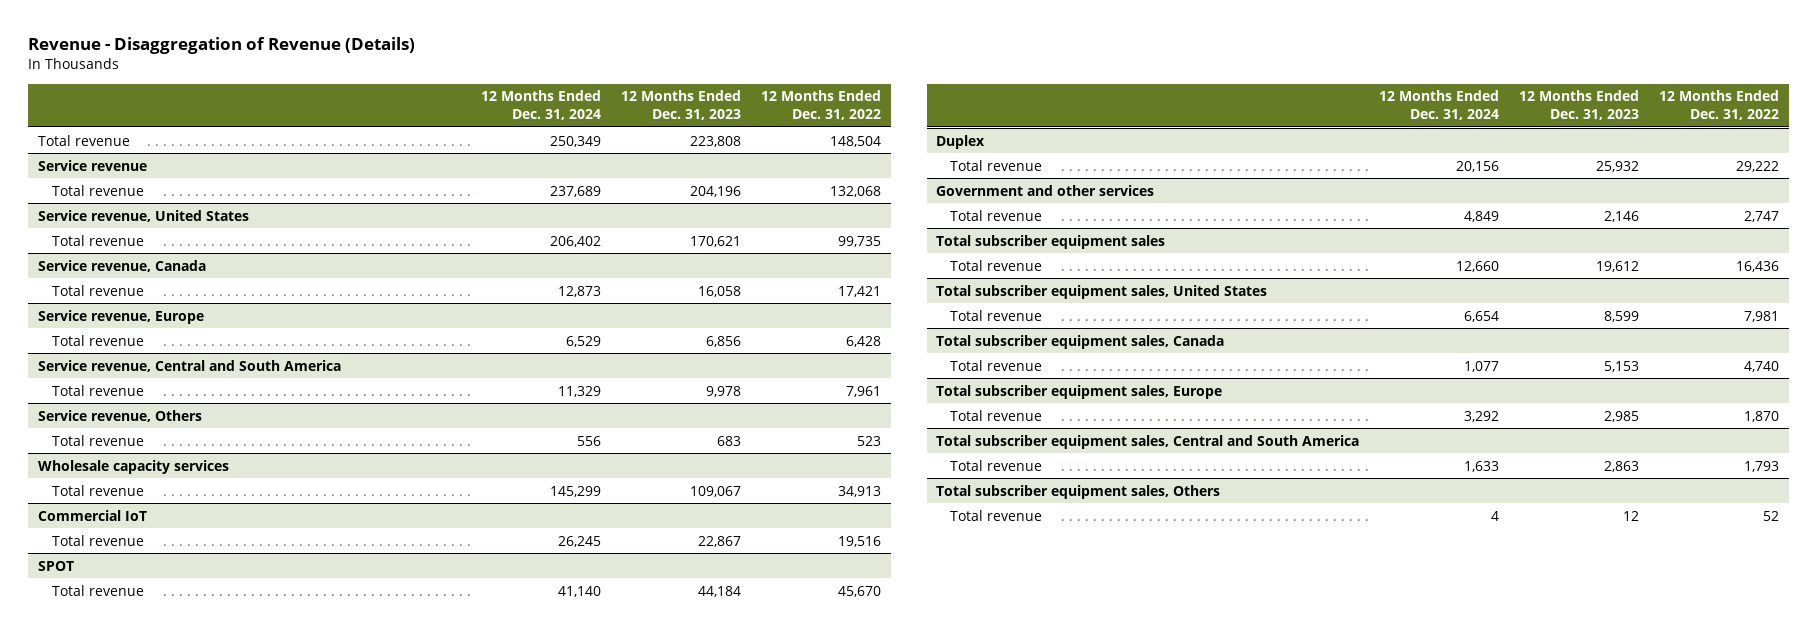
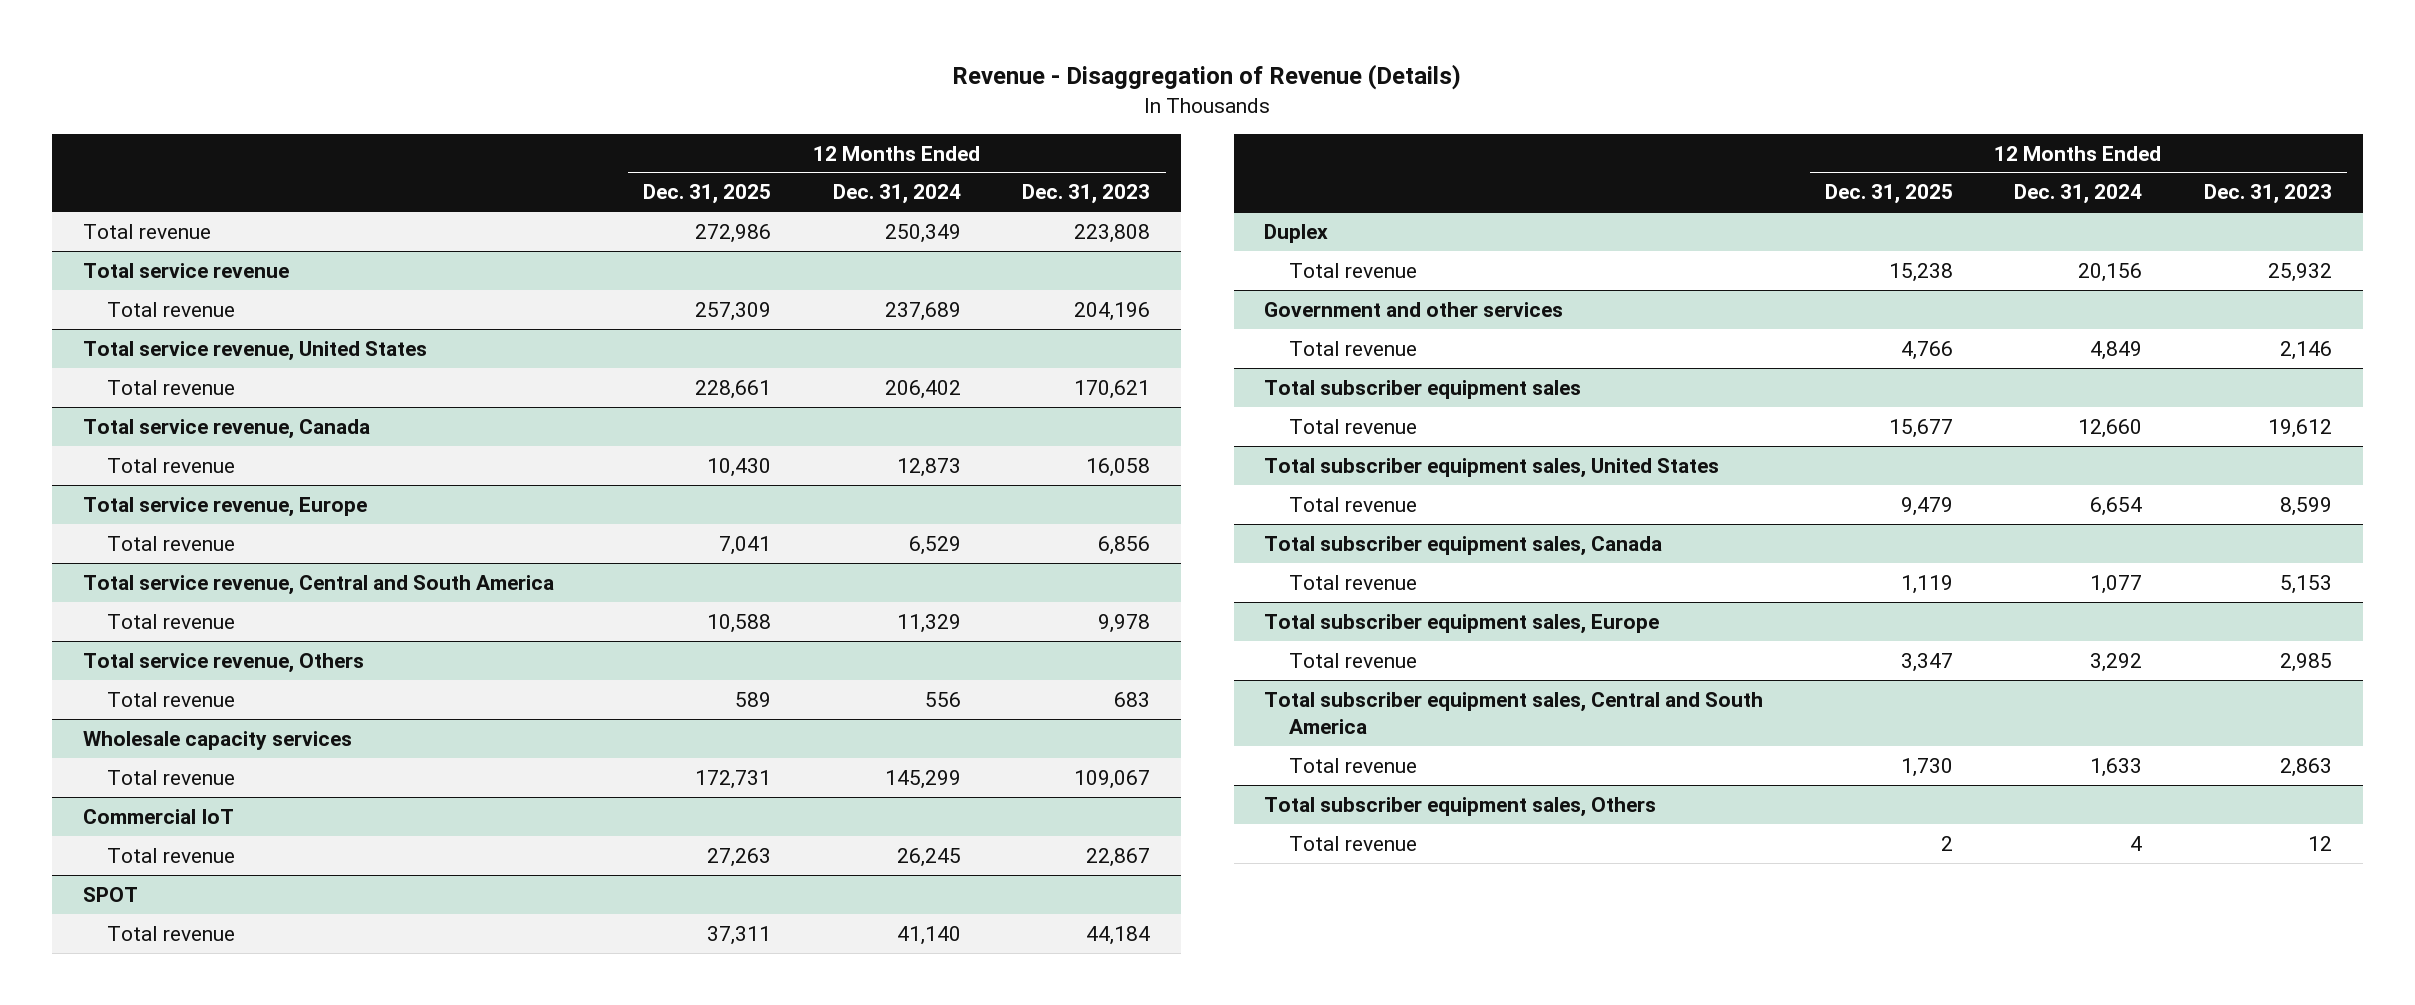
[761,90,882,121] 12 Months Ended Dec. 31, 2022 -> none
none -> [643,184,772,205] Dec. 31, 2025
[38,159,148,171] Service revenue -> [82,262,289,278] Total service revenue
[38,209,250,222] Service revenue, United States -> [82,340,427,361] Total service revenue, United States
[38,259,207,272] Service revenue, Canada -> [82,418,370,439] Total service revenue, Canada
[38,309,205,324] Service revenue, Europe -> [82,496,367,517] Total service revenue, Europe
[38,359,342,372] Service revenue, Central and South America -> [82,574,554,595] Total service revenue, Central and South America
[38,409,203,422] Service revenue, Others -> [82,652,364,673] Total service revenue, Others

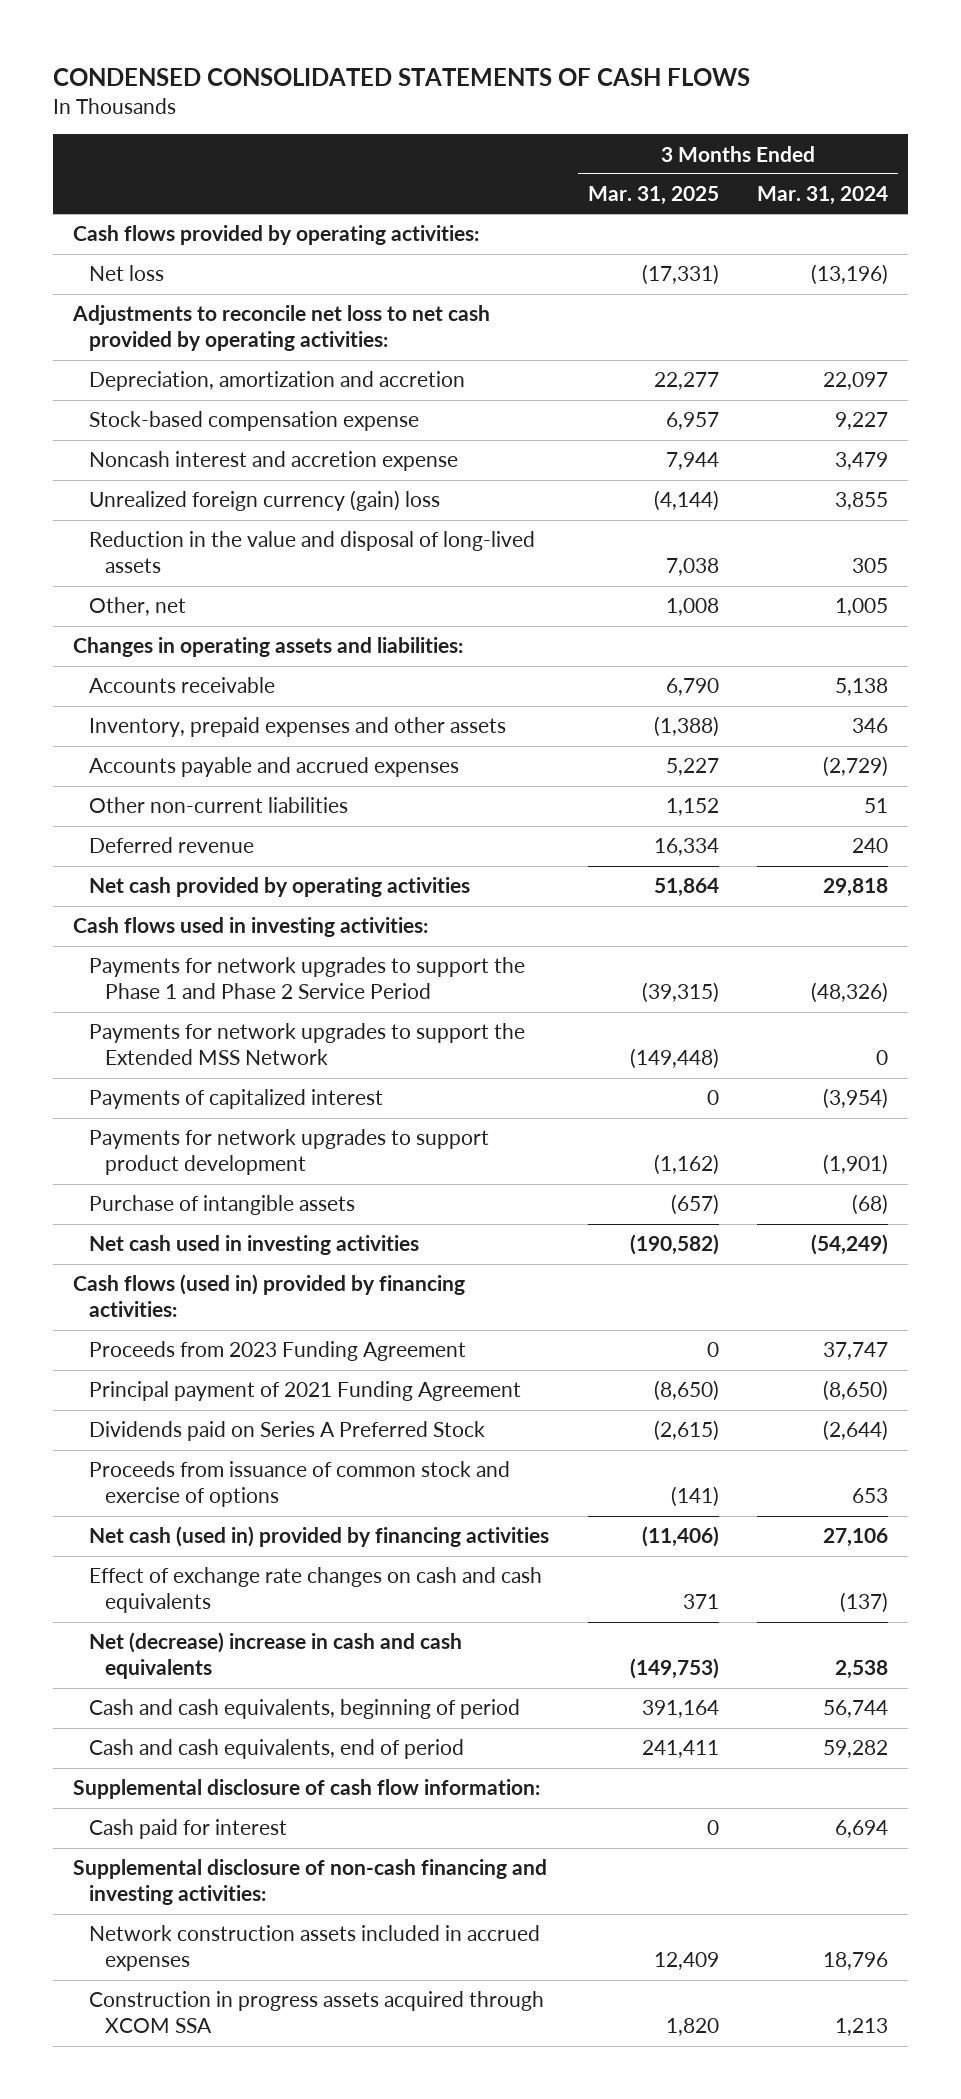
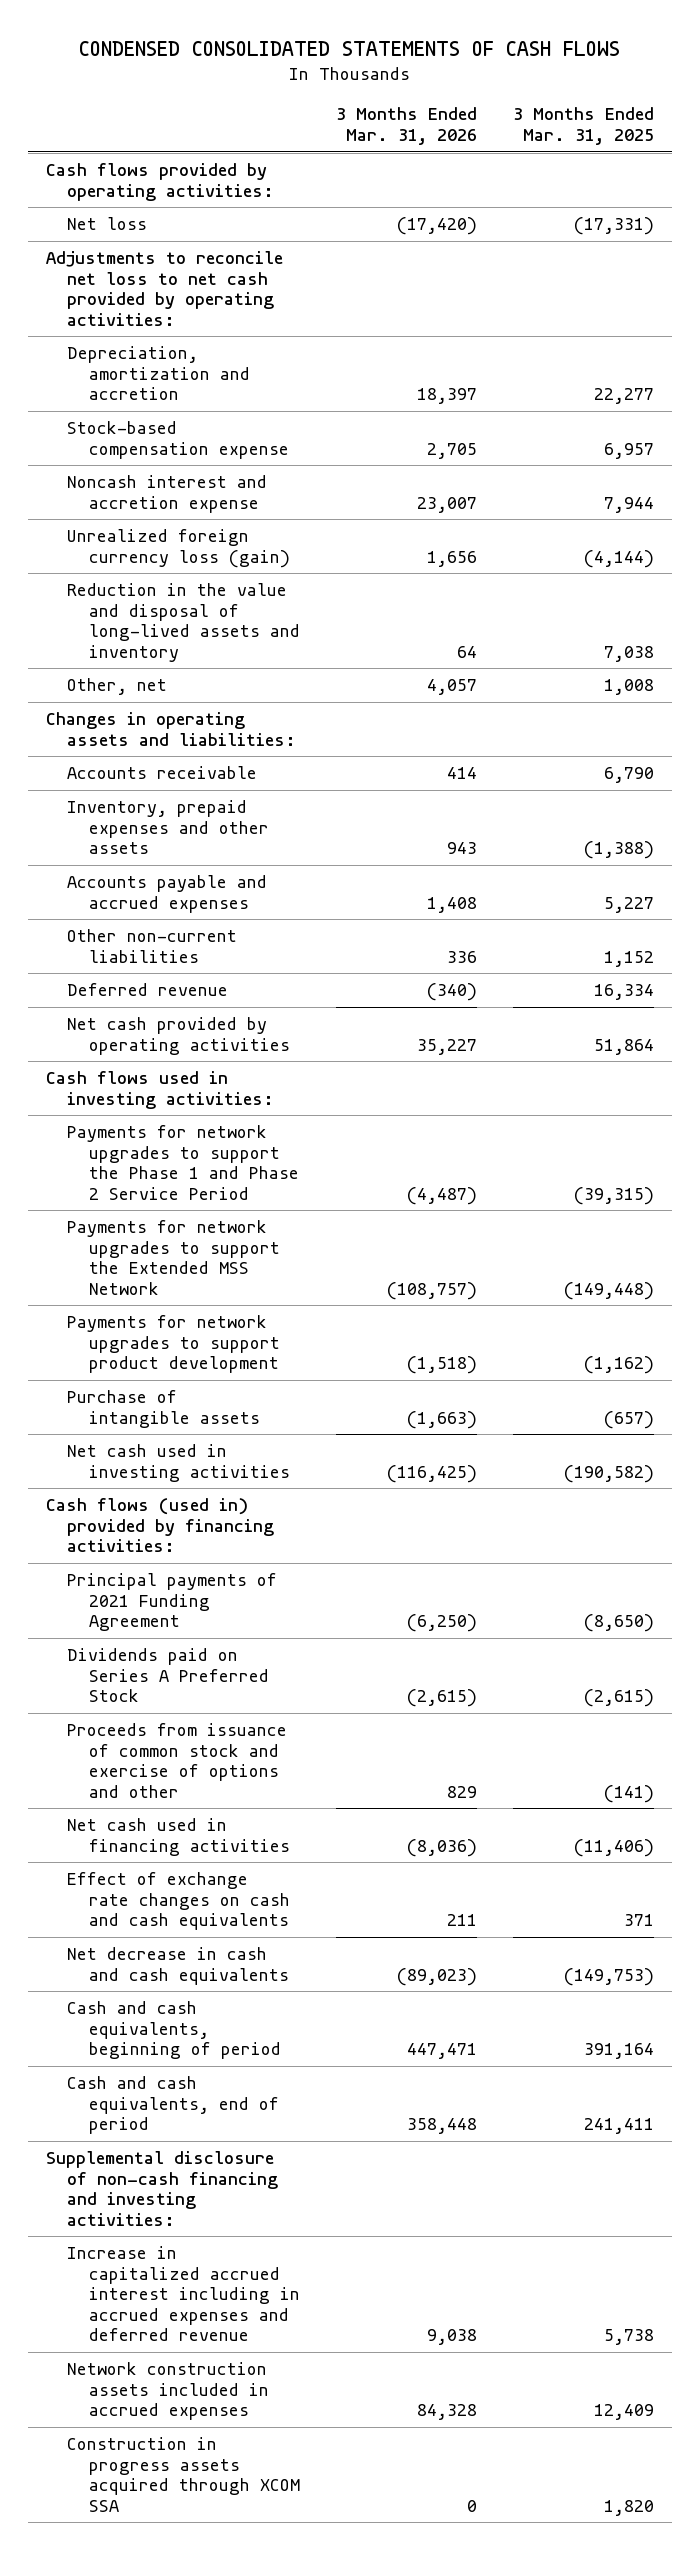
[757,186,889,206] Mar. 31, 2024 -> none
none -> [335,107,477,145] 3 Months Ended Mar. 31, 2026
[88,490,440,512] Unrealized foreign currency (gain) loss -> [67,528,290,568] Unrealized foreign currency loss (gain)
[88,531,535,574] Reduction in the value and disposal of long-lived assets -> [67,582,300,662] Reduction in the value and disposal of long-lived assets and inventory
[88,1089,383,1110] Payments of capitalized interest -> none
[88,1341,466,1362] Proceeds from 2023 Funding Agreement -> none
[88,1381,521,1402] Principal payment of 2021 Funding Agreement -> [67,1572,278,1632] Principal payments of 2021 Funding Agreement
[88,1461,510,1508] Proceeds from issuance of common stock and exercise of options -> [67,1722,288,1798] Proceeds from issuance of common stock and exercise of options and other
[88,1526,549,1548] Net cash (used in) provided by financing activities -> [67,1817,290,1856] Net cash used in financing activities
[88,1632,462,1680] Net (decrease) increase in cash and cash equivalents -> [67,1946,289,1985] Net decrease in cash and cash equivalents
[72,1779,540,1800] Supplemental disclosure of cash flow information: -> none
[88,1819,287,1840] Cash paid for interest -> none
none -> [67,2245,300,2342] Increase in capitalized accrued interest including in accrued expenses and deferred revenue

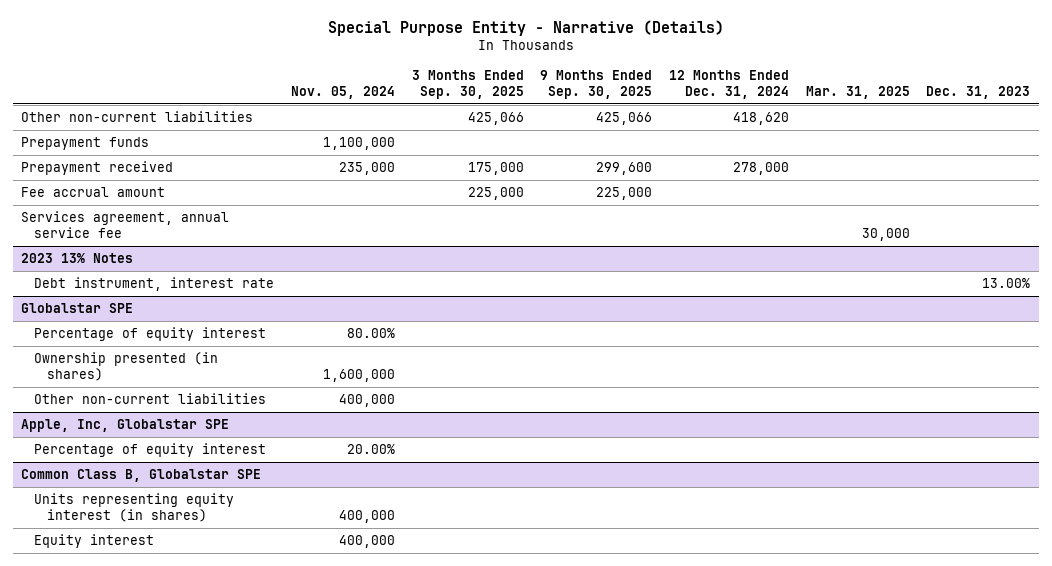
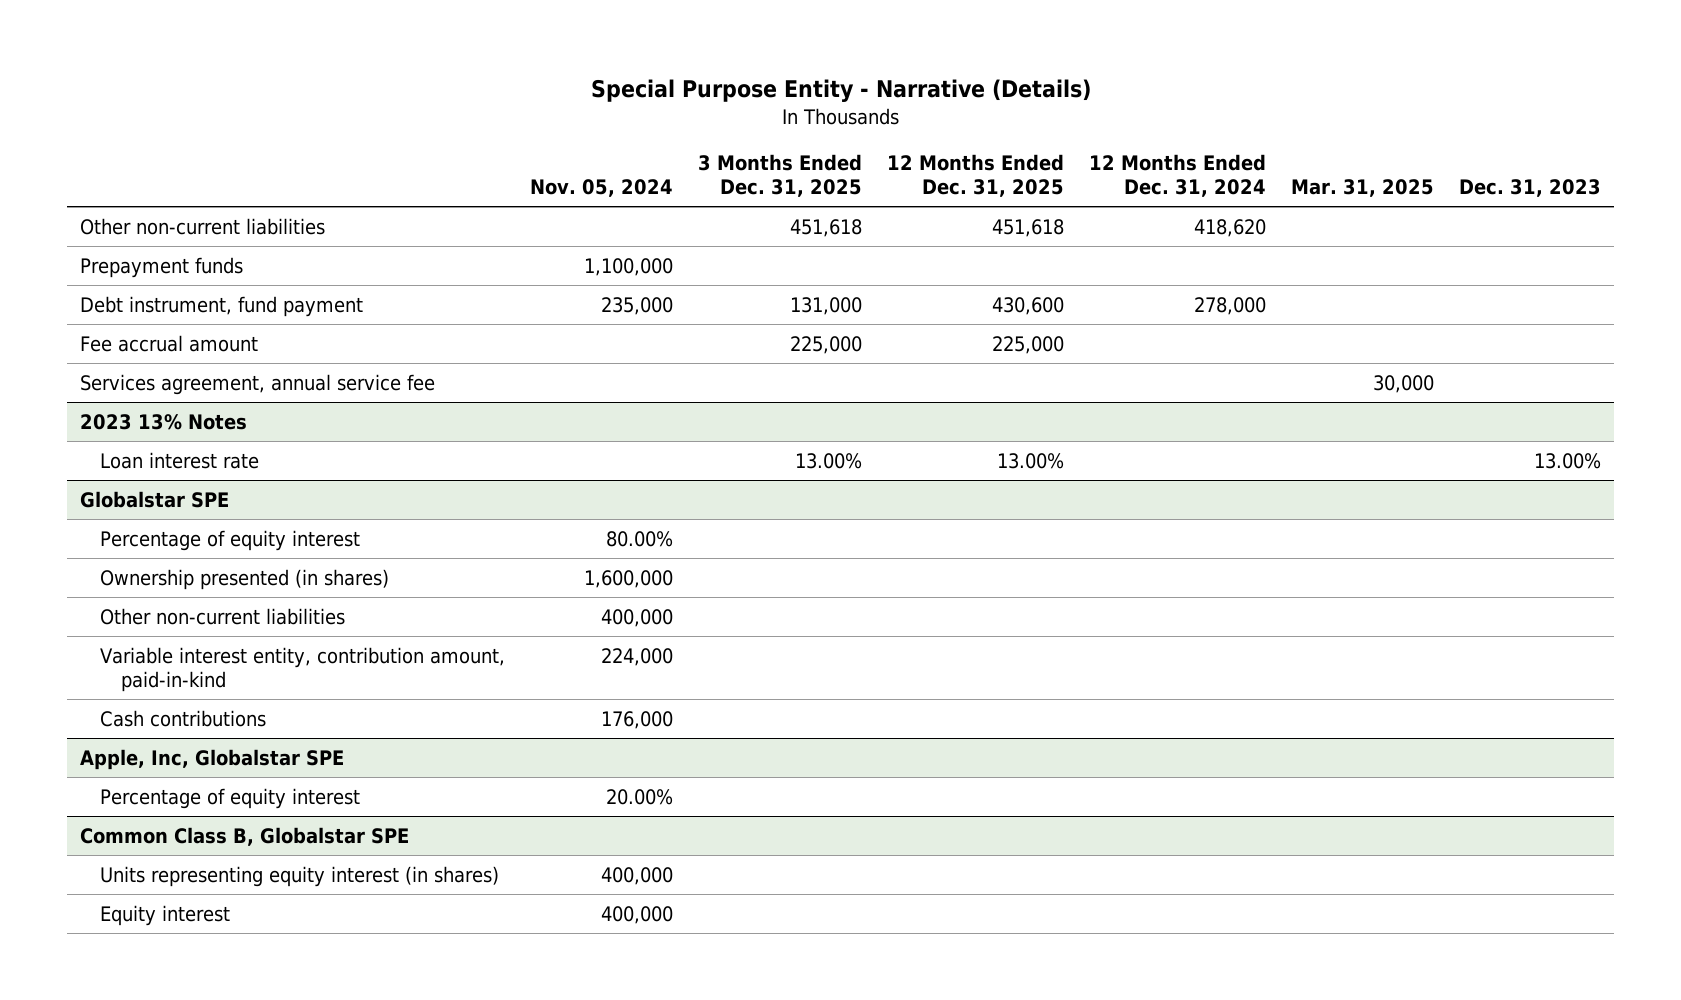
[411,69,524,99] 3 Months Ended Sep. 30, 2025 -> none
[540,69,653,99] 9 Months Ended Sep. 30, 2025 -> none
none -> [698,153,863,197] 3 Months Ended Dec. 31, 2025
none -> [887,153,1065,197] 12 Months Ended Dec. 31, 2025
[21,161,174,176] Prepayment received -> [79,295,363,317] Debt instrument, fund payment
[34,277,275,292] Debt instrument, interest rate -> [100,451,260,469] Loan interest rate
none -> [100,646,506,692] Variable interest entity, contribution amount, paid-in-kind
none -> [100,709,267,727] Cash contributions

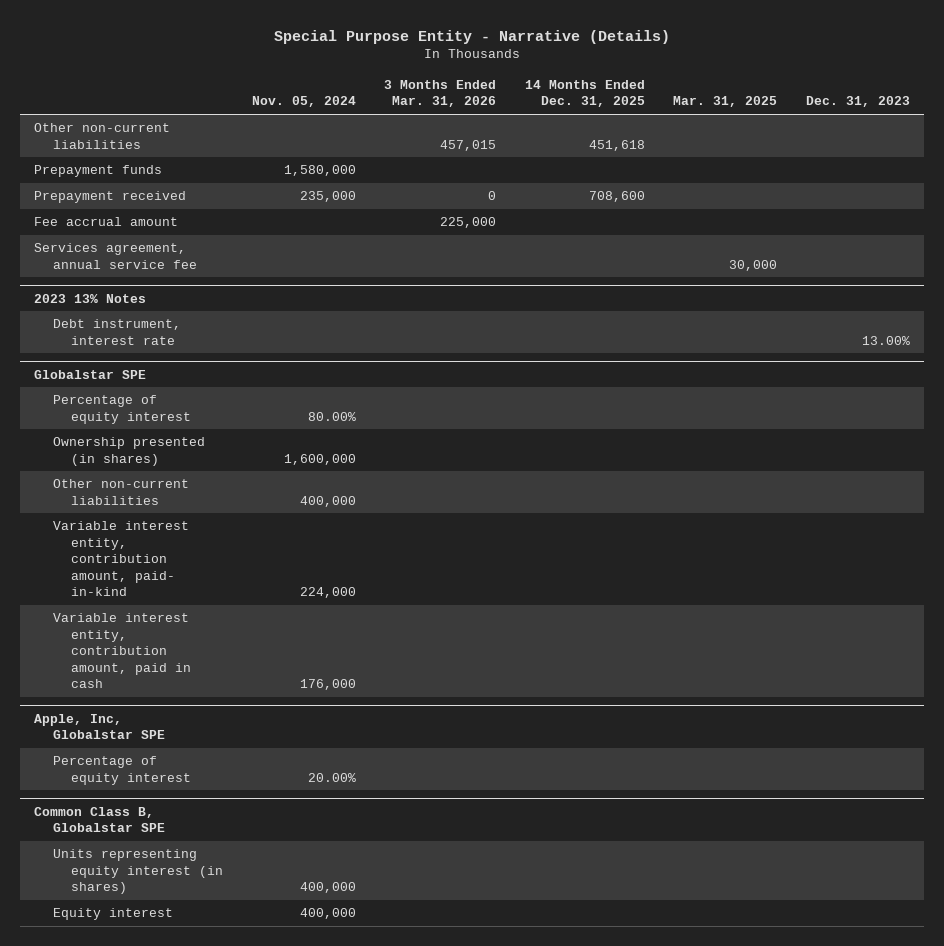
[698,153,863,197] 3 Months Ended Dec. 31, 2025 -> none
[887,153,1065,197] 12 Months Ended Dec. 31, 2025 -> none
[1089,153,1267,197] 12 Months Ended Dec. 31, 2024 -> none
none -> [384,80,497,108] 3 Months Ended Mar. 31, 2026
none -> [524,80,645,108] 14 Months Ended Dec. 31, 2025
[584,257,674,276] 1,100,000 -> [283,165,356,177] 1,580,000
[79,295,363,317] Debt instrument, fund payment -> [34,191,187,204] Prepayment received
[100,451,260,469] Loan interest rate -> [52,319,181,345] Debt instrument, interest rate
[100,646,506,692] Variable interest entity, contribution amount, paid-in-kind -> [52,521,189,596] Variable interest entity, contribution amount, paid- in-kind
[100,709,267,727] Cash contributions -> [52,613,192,688] Variable interest entity, contribution amount, paid in cash

